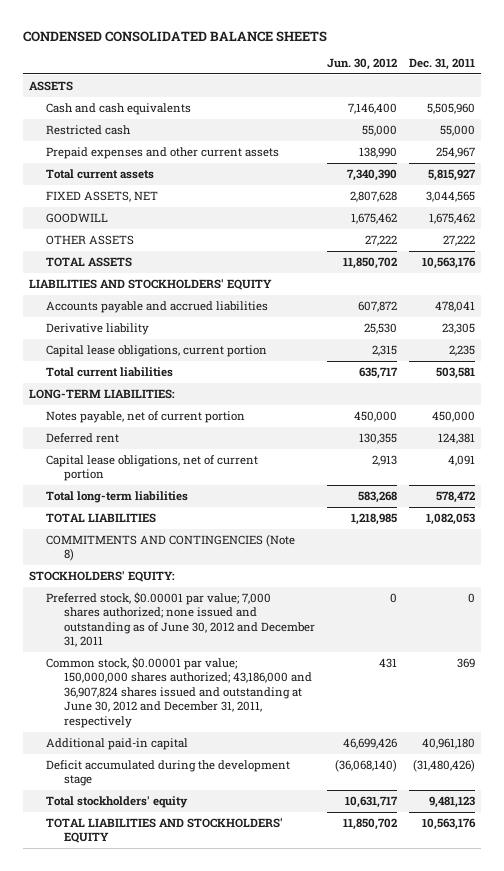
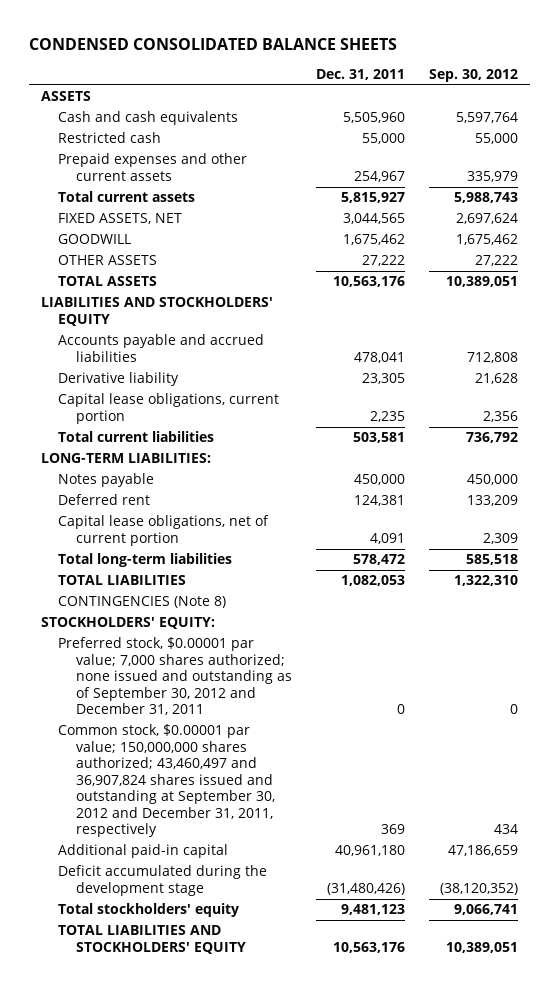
[326,57,397,70] Jun. 30, 2012 -> none
none -> [428,69,518,83] Sep. 30, 2012
[46,410,246,423] Notes payable, net of current portion -> [58,473,155,488] Notes payable
[46,533,296,562] COMMITMENTS AND CONTINGENCIES (Note 8) -> [58,596,227,609] CONTINGENCIES (Note 8)
[46,591,315,648] Preferred stock, $0.00001 par value; 7,000 shares authorized; none issued and outstanding as of June 30, 2012 and December 31, 2011 -> [58,637,292,716] Preferred stock, $0.00001 par value; 7,000 shares authorized; none issued and outstanding as of September 30, 2012 and December 31, 2011
[46,656,312,728] Common stock, $0.00001 par value; 150,000,000 shares authorized; 43,186,000 and 36,907,824 shares issued and outstanding at June 30, 2012 and December 31, 2011, respectively -> [58,724,275,838] Common stock, $0.00001 par value; 150,000,000 shares authorized; 43,460,497 and 36,907,824 shares issued and outstanding at September 30, 2012 and December 31, 2011, respectively

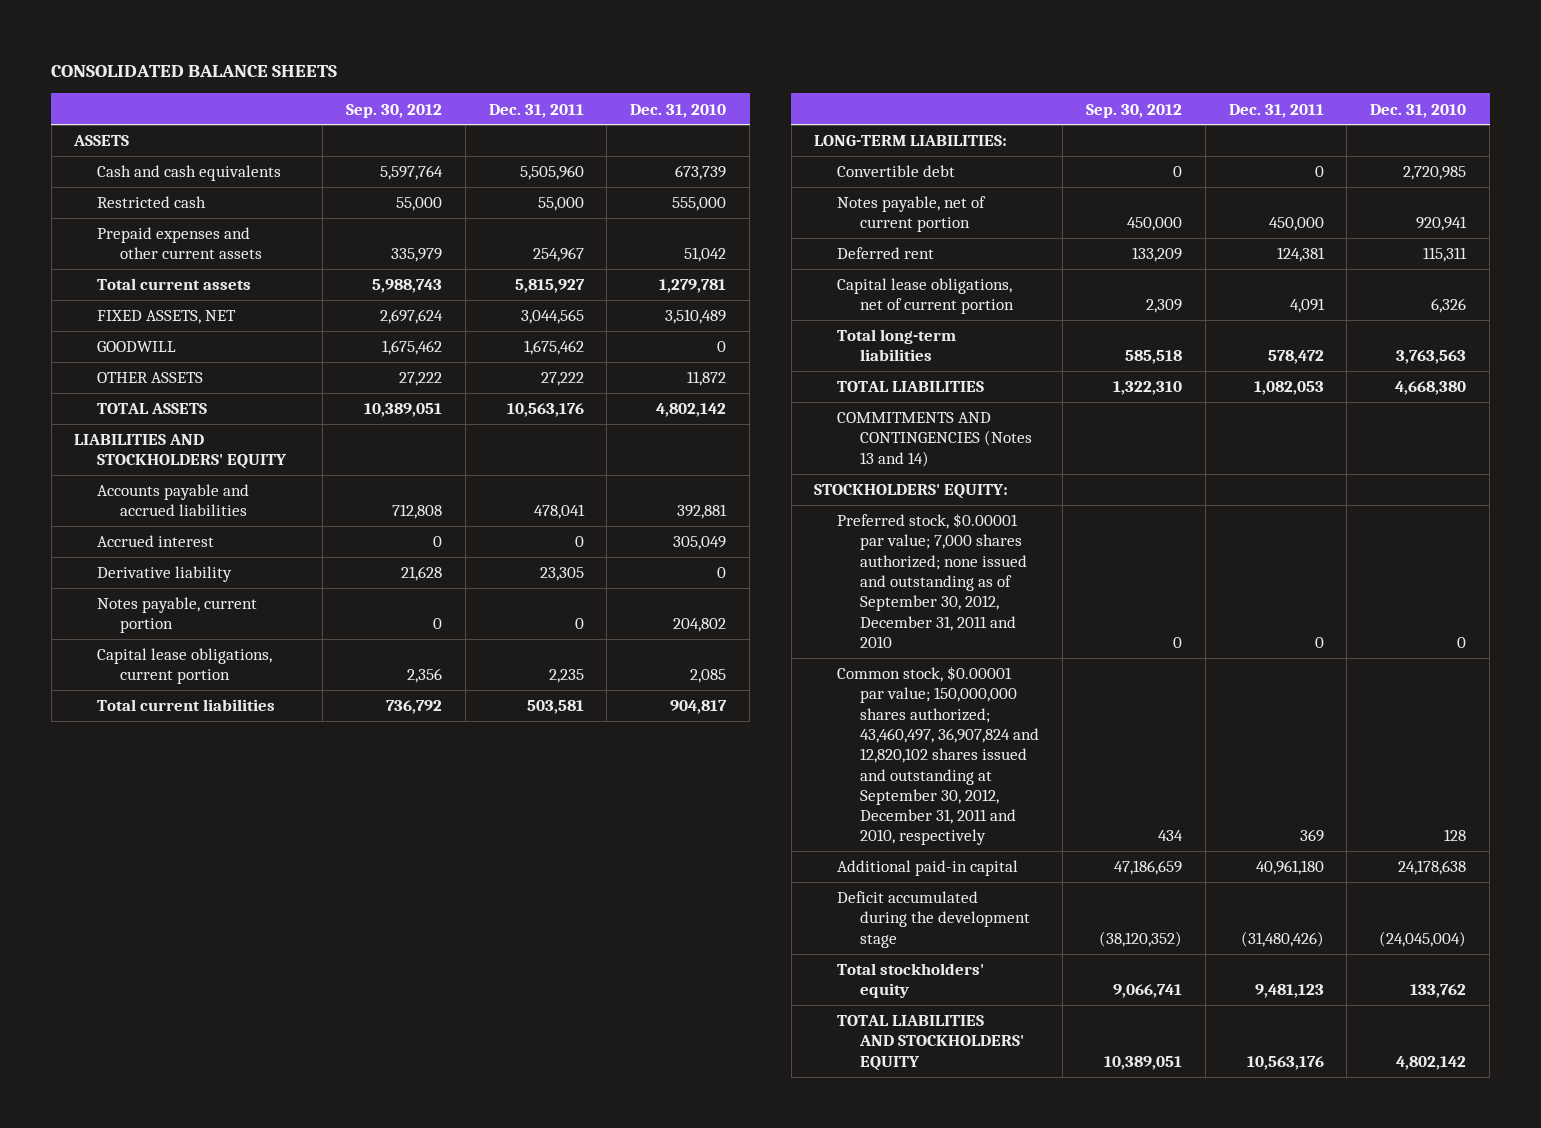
[28,38,397,51] CONDENSED CONSOLIDATED BALANCE SHEETS -> [51,64,338,77] CONSOLIDATED BALANCE SHEETS
none -> [630,103,727,118] Dec. 31, 2010
none -> [97,535,215,548] Accrued interest
none -> [97,597,258,634] Notes payable, current portion
none -> [837,165,956,178] Convertible debt
[58,473,155,488] Notes payable -> [837,196,987,233] Notes payable, net of current portion
[58,596,227,609] CONTINGENCIES (Note 8) -> [837,412,1033,467] COMMITMENTS AND CONTINGENCIES (Notes 13 and 14)
[58,637,292,716] Preferred stock, $0.00001 par value; 7,000 shares authorized; none issued and outstanding as of September 30, 2012 and December 31, 2011 -> [837,513,1028,648] Preferred stock, $0.00001 par value; 7,000 shares authorized; none issued and outstanding as of September 30, 2012, December 31, 2011 and 2010
[58,724,275,838] Common stock, $0.00001 par value; 150,000,000 shares authorized; 43,460,497 and 36,907,824 shares issued and outstanding at September 30, 2012 and December 31, 2011, respectively -> [837,666,1040,846] Common stock, $0.00001 par value; 150,000,000 shares authorized; 43,460,497, 36,907,824 and 12,820,102 shares issued and outstanding at September 30, 2012, December 31, 2011 and 2010, respectively

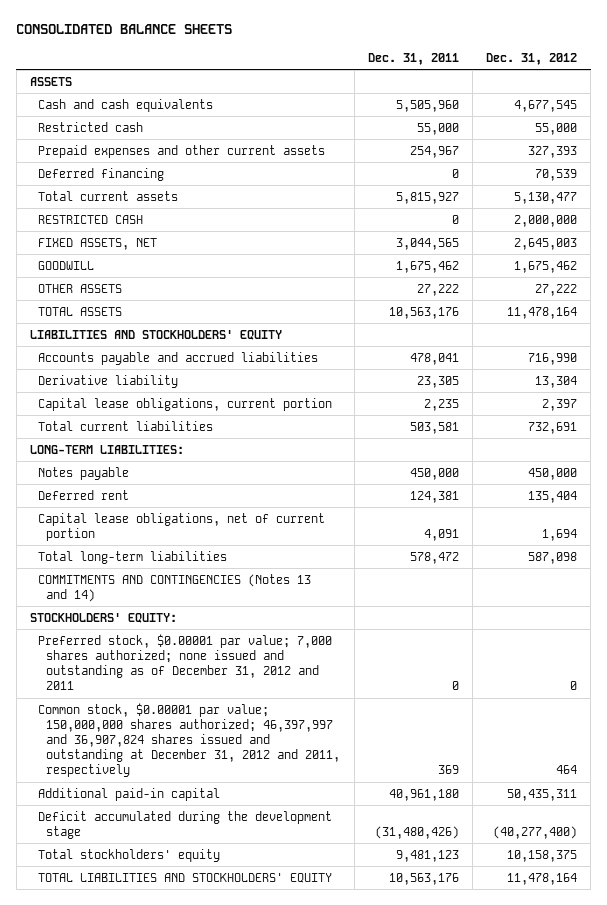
[346,103,443,118] Sep. 30, 2012 -> none
[630,103,727,118] Dec. 31, 2010 -> none
none -> [486,53,578,66] Dec. 31, 2012
none -> [38,167,165,181] Deferred financing
none -> [38,214,144,224] RESTRICTED CASH
[97,535,215,548] Accrued interest -> none
[97,597,258,634] Notes payable, current portion -> none
[837,165,956,178] Convertible debt -> none
[837,196,987,233] Notes payable, net of current portion -> [38,466,130,480] Notes payable
[837,381,985,393] TOTAL LIABILITIES -> none
[837,513,1028,648] Preferred stock, $0.00001 par value; 7,000 shares authorized; none issued and outstanding as of September 30, 2012, December 31, 2011 and 2010 -> [38,633,333,691] Preferred stock, $0.00001 par value; 7,000 shares authorized; none issued and outstanding as of December 31, 2012 and 2011
[837,666,1040,846] Common stock, $0.00001 par value; 150,000,000 shares authorized; 43,460,497, 36,907,824 and 12,820,102 shares issued and outstanding at September 30, 2012, December 31, 2011 and 2010, respectively -> [38,702,341,778] Common stock, $0.00001 par value; 150,000,000 shares authorized; 46,397,997 and 36,907,824 shares issued and outstanding at December 31, 2012 and 2011, respectively

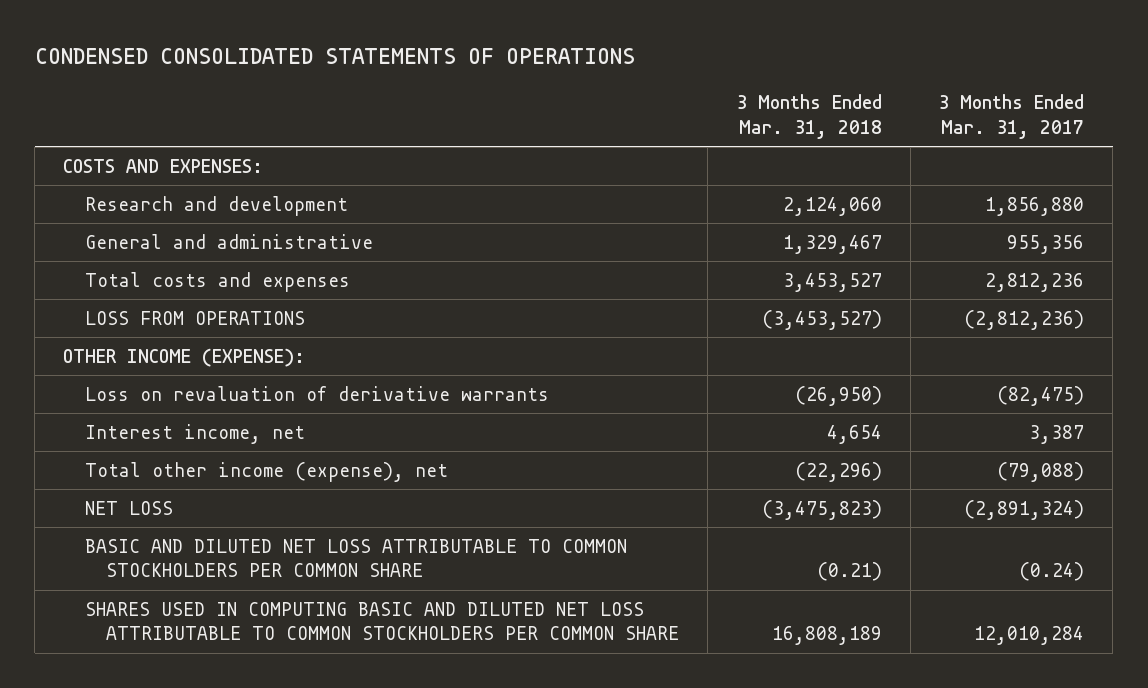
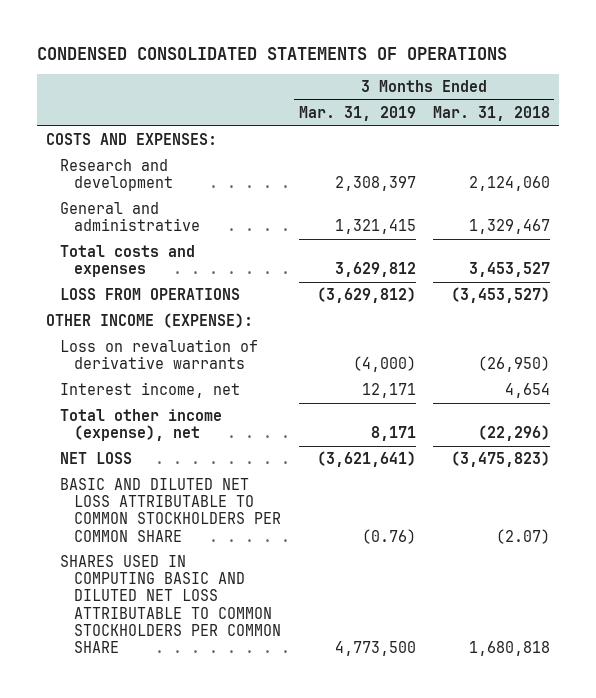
[938,94,1085,139] 3 Months Ended Mar. 31, 2017 -> none
none -> [298,105,416,121] Mar. 31, 2019
[816,562,882,582] (0.21) -> [496,528,551,544] (2.07)
[771,626,882,646] 16,808,189 -> [469,640,551,656] 1,680,818

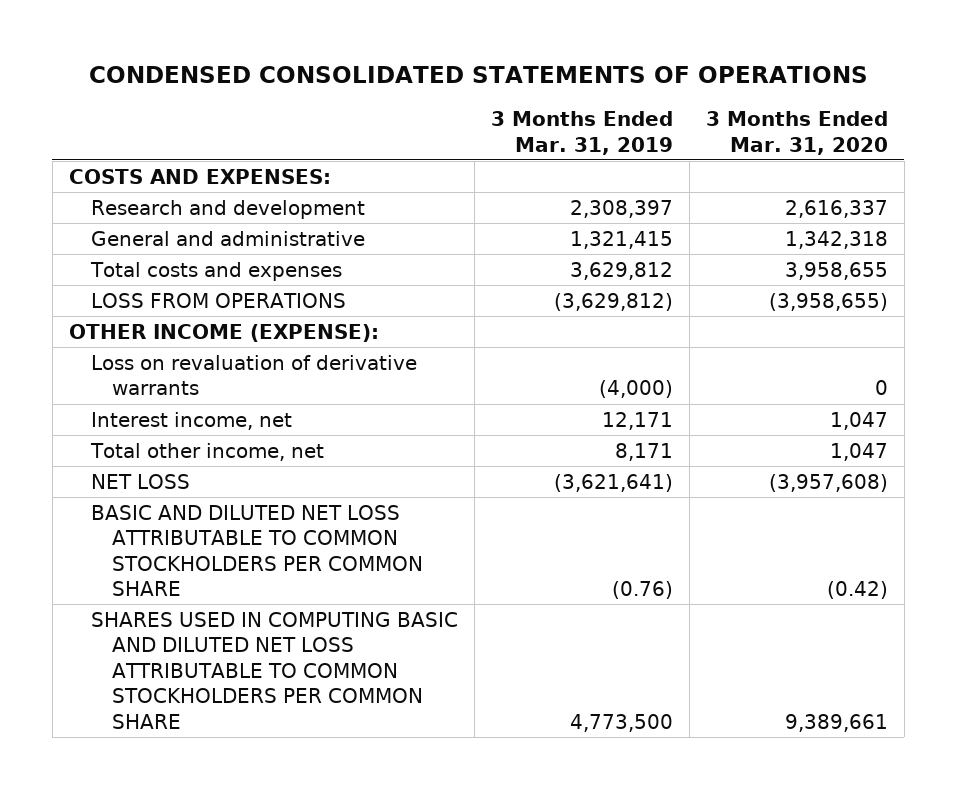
[433,105,551,121] Mar. 31, 2018 -> none
none -> [705,111,888,155] 3 Months Ended Mar. 31, 2020
[59,409,222,442] Total other income (expense), net -> [89,442,324,461] Total other income, net

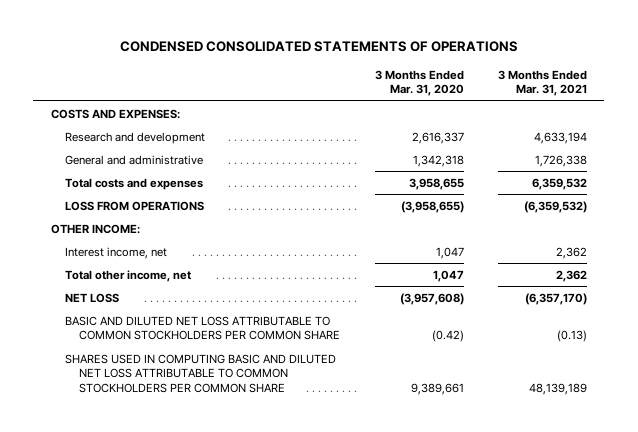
[490,111,673,155] 3 Months Ended Mar. 31, 2019 -> none
none -> [498,69,588,97] 3 Months Ended Mar. 31, 2021
[90,354,417,396] Loss on revaluation of derivative warrants -> none
[69,323,380,342] OTHER INCOME (EXPENSE): -> [50,223,140,234] OTHER INCOME:

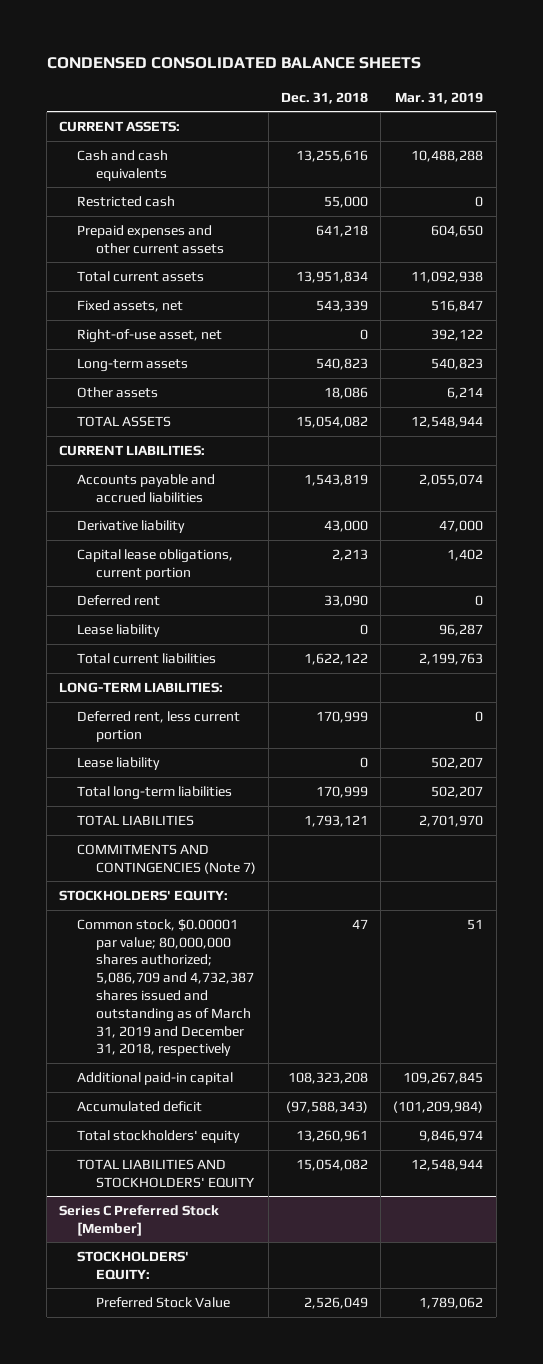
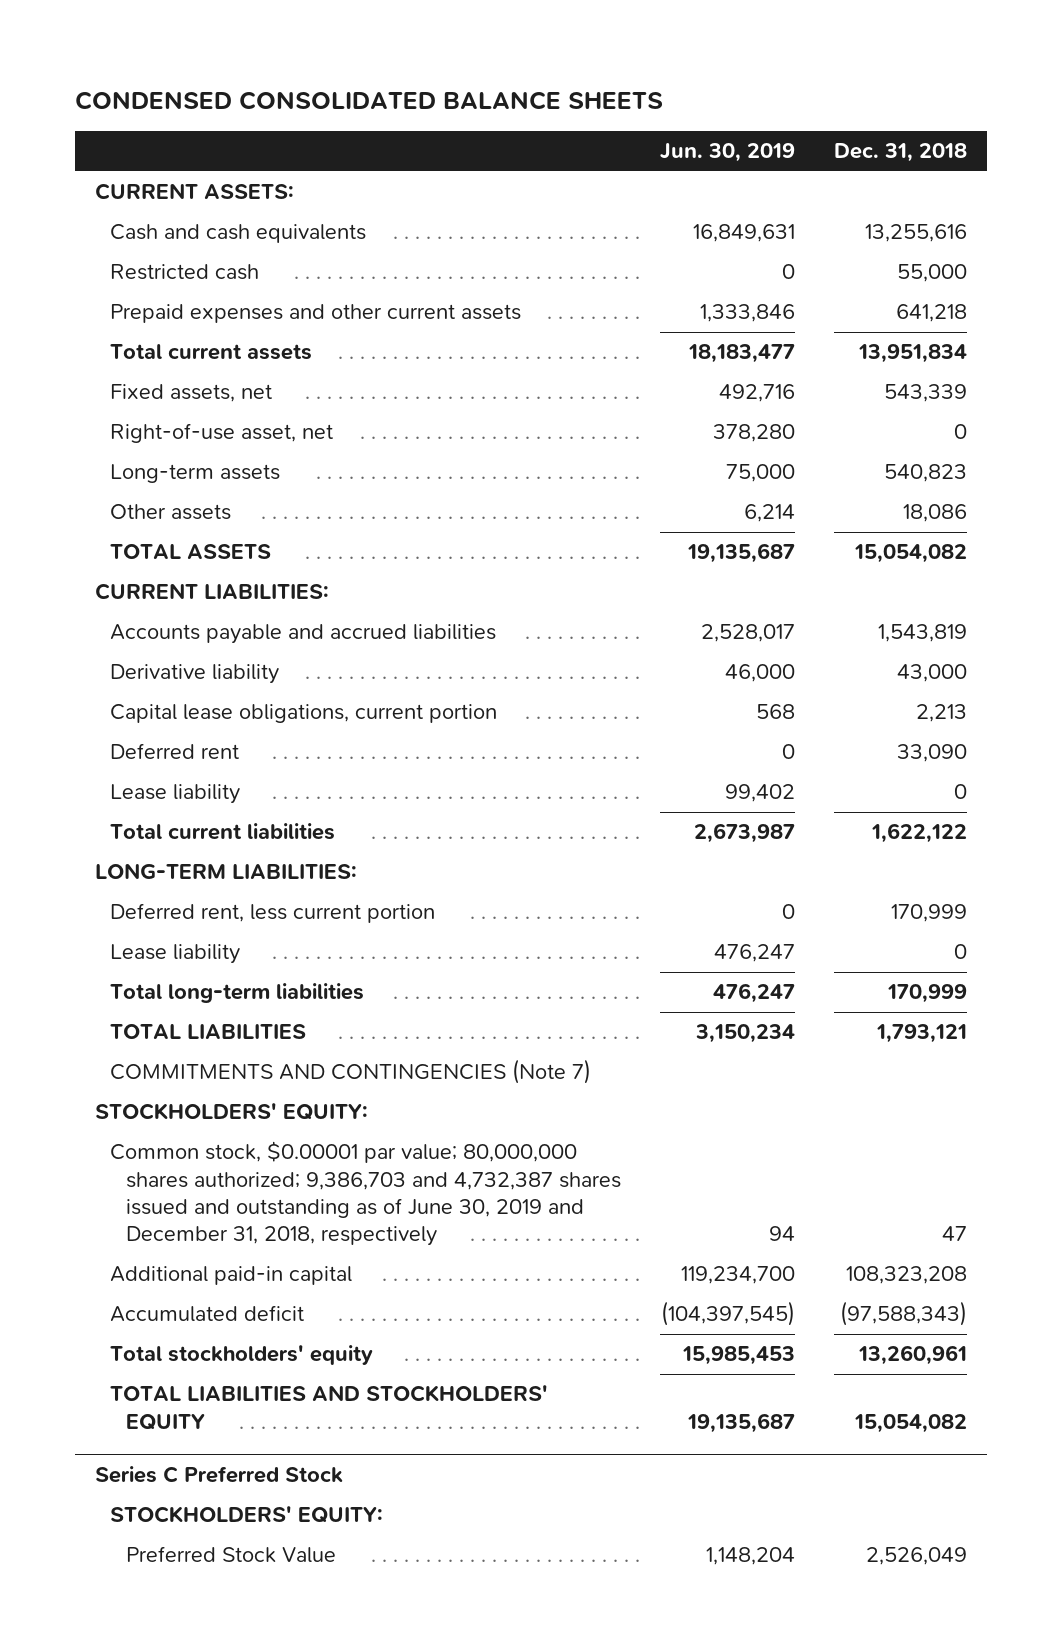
[395,91,484,104] Mar. 31, 2019 -> none
none -> [659,143,795,163] Jun. 30, 2019
[77,918,254,1057] Common stock, $0.00001 par value; 80,000,000 shares authorized; 5,086,709 and 4,732,387 shares issued and outstanding as of March 31, 2019 and December 31, 2018, respectively -> [110,1141,621,1247] Common stock, $0.00001 par value; 80,000,000 shares authorized; 9,386,703 and 4,732,387 shares issued and outstanding as of June 30, 2019 and December 31, 2018, respectively
[59,1204,220,1236] Series C Preferred Stock [Member] -> [94,1466,343,1484] Series C Preferred Stock

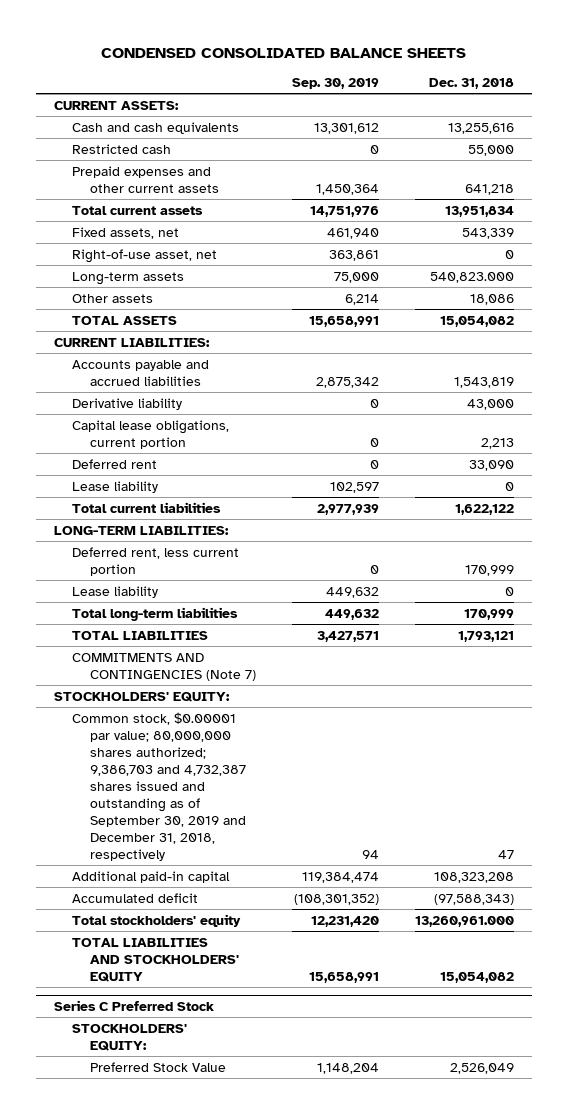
[659,143,795,163] Jun. 30, 2019 -> none
none -> [291,78,379,90] Sep. 30, 2019
[883,464,967,483] 540,823 -> [429,271,514,283] 540,823.000
[110,1141,621,1247] Common stock, $0.00001 par value; 80,000,000 shares authorized; 9,386,703 and 4,732,387 shares issued and outstanding as of June 30, 2019 and December 31, 2018, respectively -> [72,711,247,862] Common stock, $0.00001 par value; 80,000,000 shares authorized; 9,386,703 and 4,732,387 shares issued and outstanding as of September 30, 2019 and December 31, 2018, respectively
[857,1345,967,1366] 13,260,961 -> [414,915,514,927] 13,260,961.000

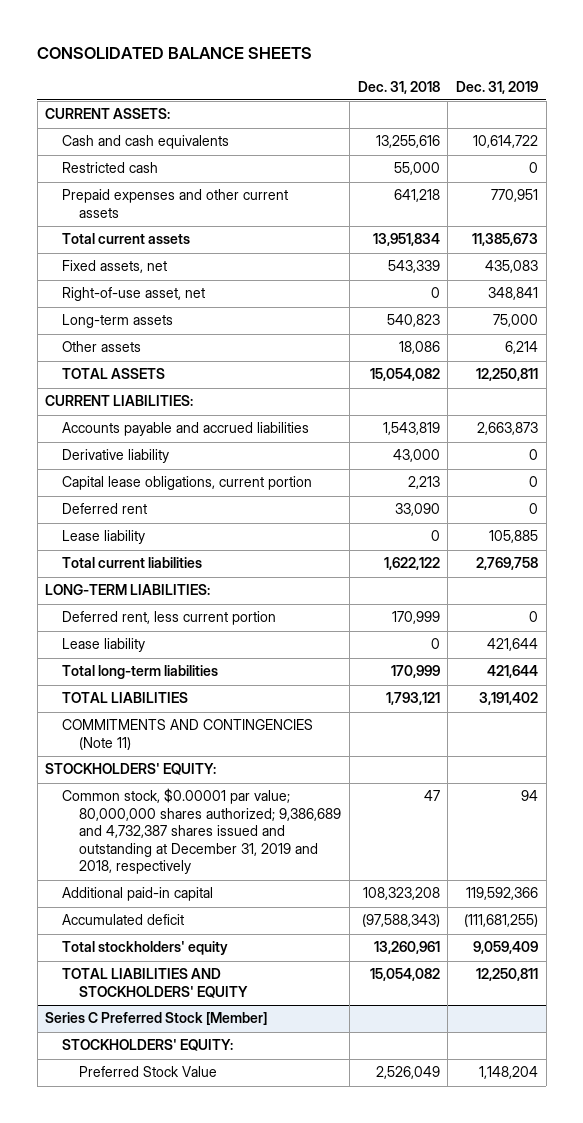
[100,47,466,58] CONDENSED CONSOLIDATED BALANCE SHEETS -> [37,47,313,60] CONSOLIDATED BALANCE SHEETS
[291,78,379,90] Sep. 30, 2019 -> none
none -> [456,80,539,94] Dec. 31, 2019
[429,271,514,283] 540,823.000 -> [386,314,440,328] 540,823
[72,652,257,681] COMMITMENTS AND CONTINGENCIES (Note 7) -> [62,719,314,750] COMMITMENTS AND CONTINGENCIES (Note 11)
[72,711,247,862] Common stock, $0.00001 par value; 80,000,000 shares authorized; 9,386,703 and 4,732,387 shares issued and outstanding as of September 30, 2019 and December 31, 2018, respectively -> [62,788,341,875] Common stock, $0.00001 par value; 80,000,000 shares authorized; 9,386,689 and 4,732,387 shares issued and outstanding at December 31, 2019 and 2018, respectively
[414,915,514,927] 13,260,961.000 -> [373,941,440,955] 13,260,961
[54,1000,215,1012] Series C Preferred Stock -> [45,1012,268,1026] Series C Preferred Stock [Member]

